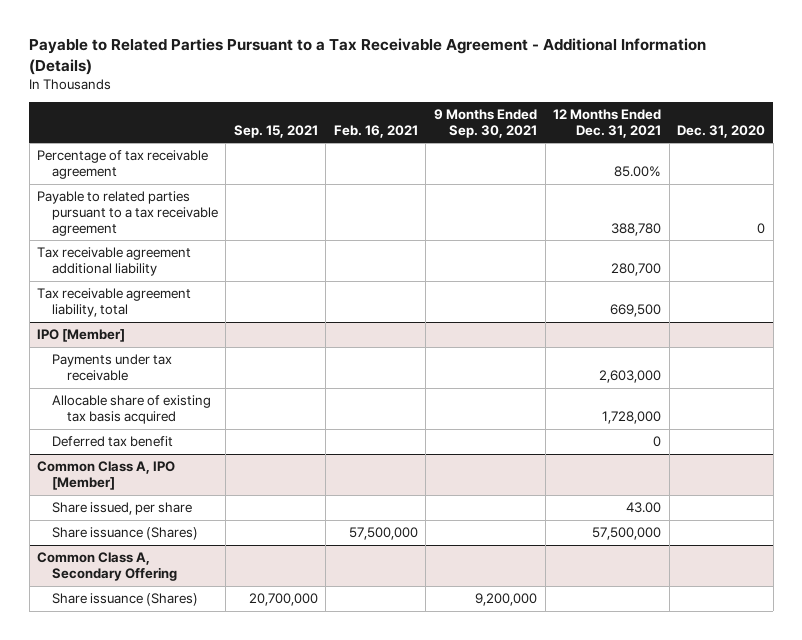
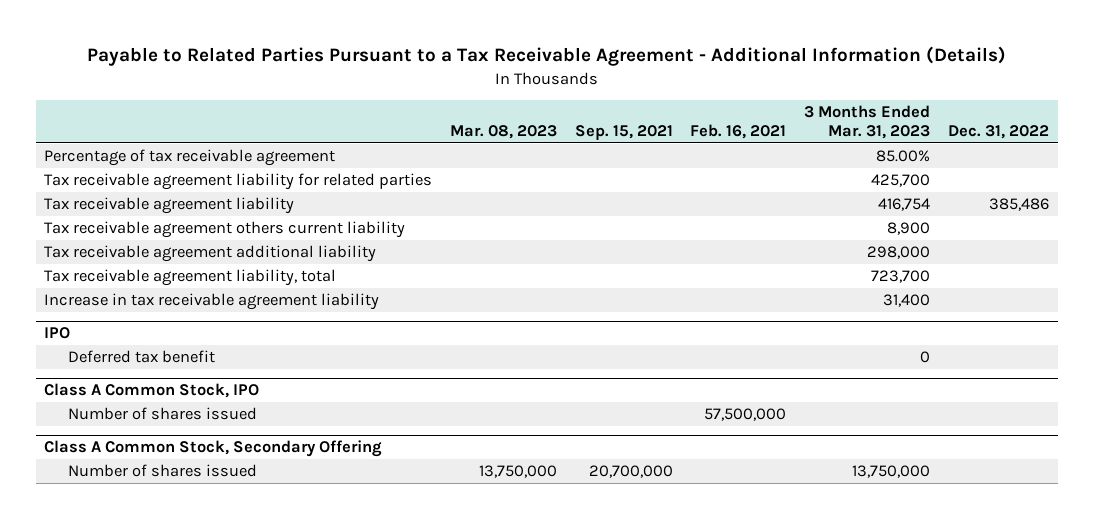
[434,108,538,138] 9 Months Ended Sep. 30, 2021 -> none
[553,108,662,138] 12 Months Ended Dec. 31, 2021 -> none
[677,124,766,138] Dec. 31, 2020 -> none
none -> [450,125,558,140] Mar. 08, 2023
none -> [804,105,931,140] 3 Months Ended Mar. 31, 2023
none -> [947,125,1049,140] Dec. 31, 2022
none -> [44,172,433,190] Tax receivable agreement liability for related parties
[37,191,218,236] Payable to related parties pursuant to a tax receivable agreement -> [44,196,295,214] Tax receivable agreement liability
none -> [44,220,406,238] Tax receivable agreement others current liability
[51,354,172,381] Payments under tax receivable -> none
[51,395,211,424] Allocable share of existing tax basis acquired -> none
none -> [44,292,380,310] Increase in tax receivable agreement liability
[37,329,126,343] IPO [Member] -> [44,327,71,340] IPO
[51,502,192,516] Share issued, per share -> none
[37,461,176,490] Common Class A, IPO [Member] -> [44,383,260,399] Class A Common Stock, IPO
[51,527,198,541] Share issuance (Shares) -> [67,406,257,420] Number of shares issued
[37,552,177,581] Common Class A, Secondary Offering -> [44,440,383,458] Class A Common Stock, Secondary Offering
[51,593,198,607] Share issuance (Shares) -> [67,463,257,477] Number of shares issued

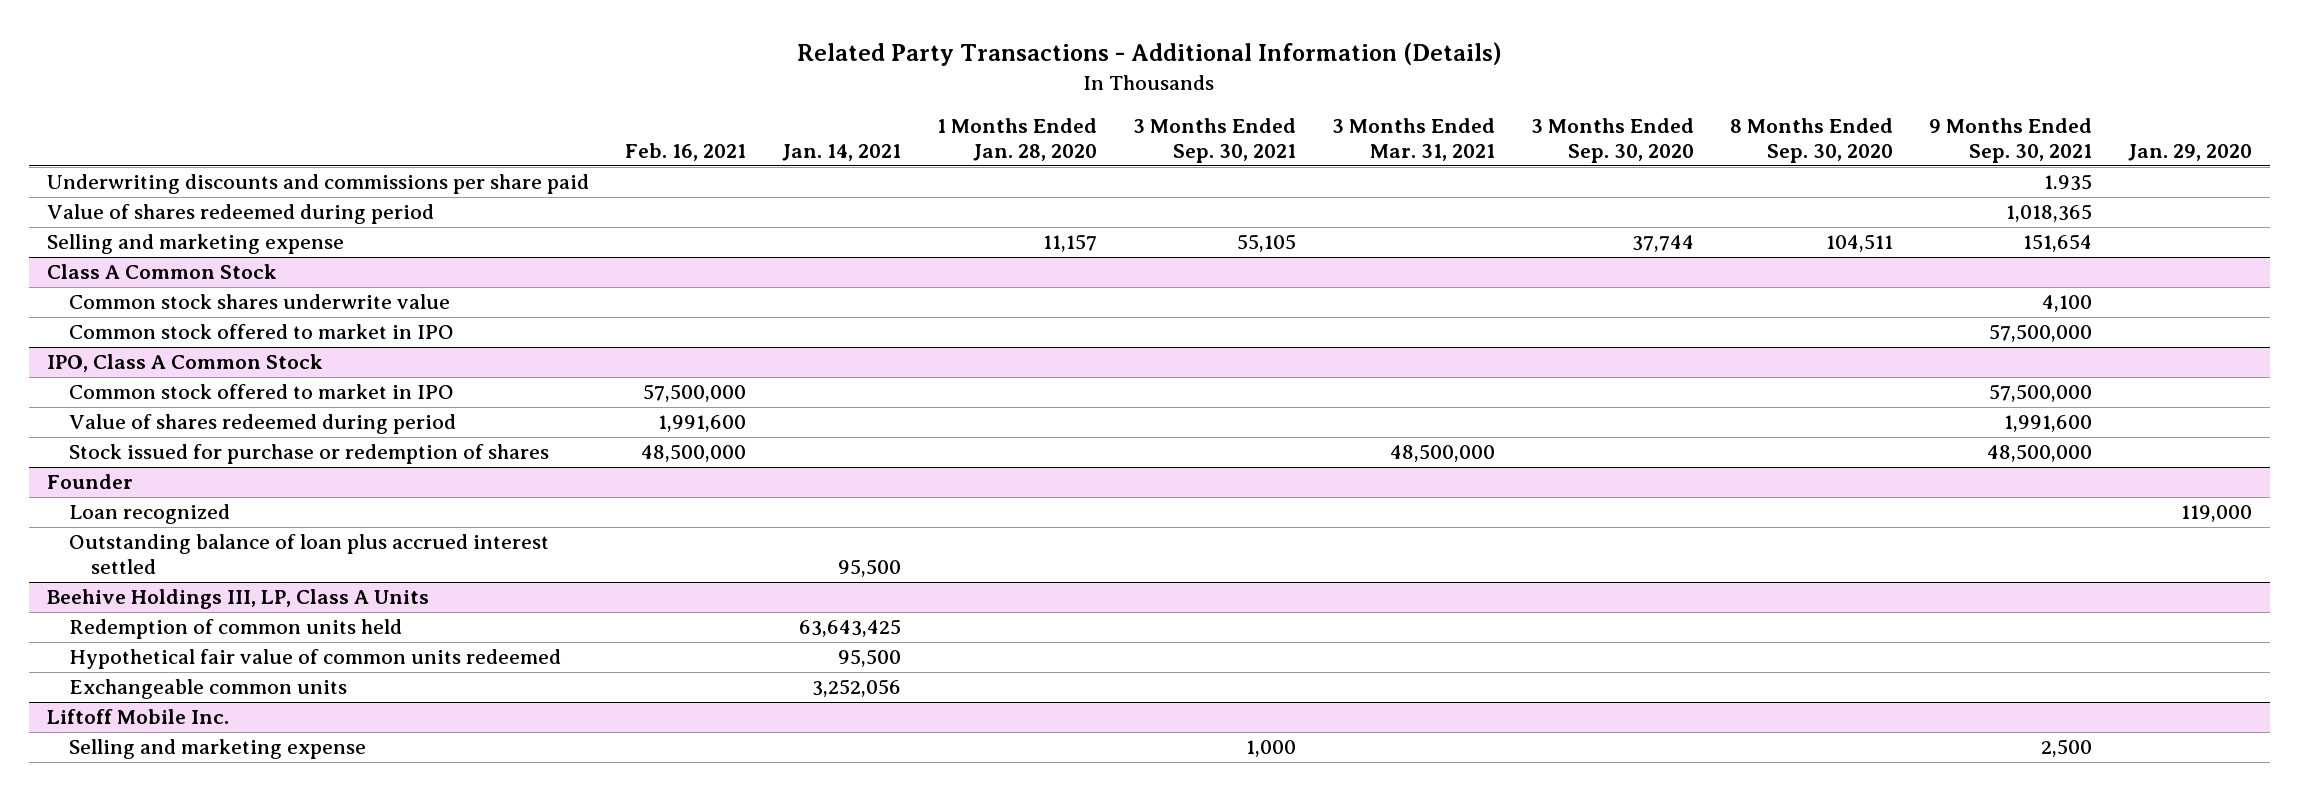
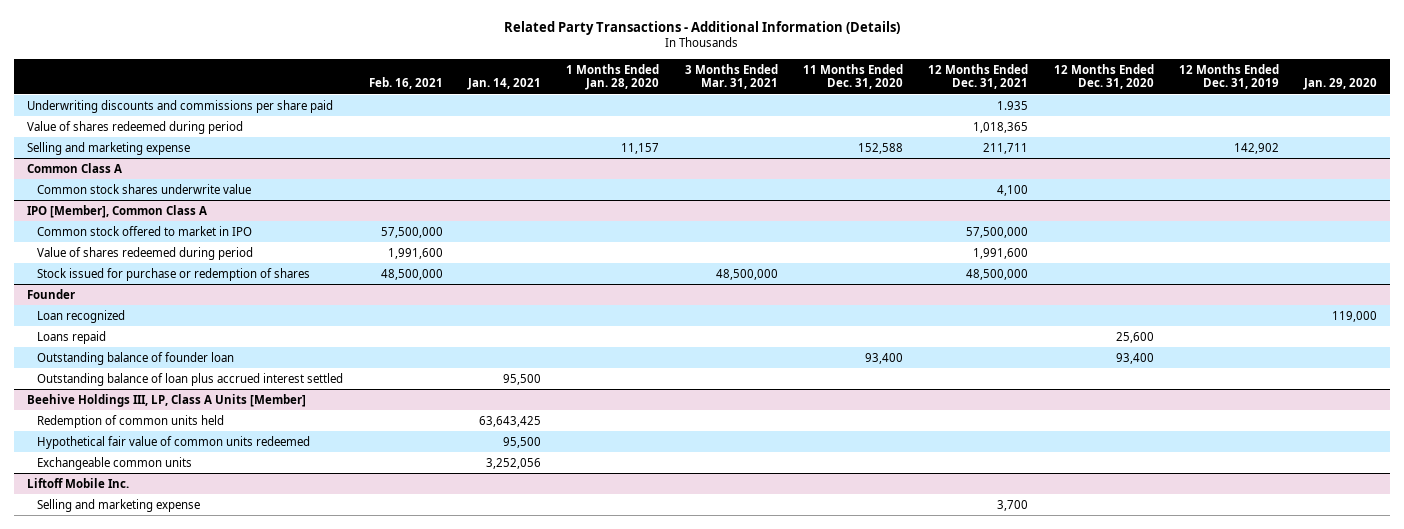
[1132,117,1296,163] 3 Months Ended Sep. 30, 2021 -> none
[1530,117,1694,163] 3 Months Ended Sep. 30, 2020 -> none
[1729,117,1893,163] 8 Months Ended Sep. 30, 2020 -> none
[1928,117,2092,163] 9 Months Ended Sep. 30, 2021 -> none
none -> [803,63,904,90] 11 Months Ended Dec. 31, 2020
none -> [928,63,1029,90] 12 Months Ended Dec. 31, 2021
none -> [1053,63,1154,90] 12 Months Ended Dec. 31, 2020
none -> [1179,63,1280,90] 12 Months Ended Dec. 31, 2019
[46,264,277,280] Class A Common Stock -> [26,162,122,173] Common Class A
[68,324,454,340] Common stock offered to market in IPO -> none
[46,354,323,373] IPO, Class A Common Stock -> [26,204,207,218] IPO [Member], Common Class A
none -> [37,330,107,344] Loans repaid
none -> [37,351,235,365] Outstanding balance of founder loan
[46,589,429,610] Beehive Holdings III, LP, Class A Units -> [26,393,306,407] Beehive Holdings III, LP, Class A Units [Member]

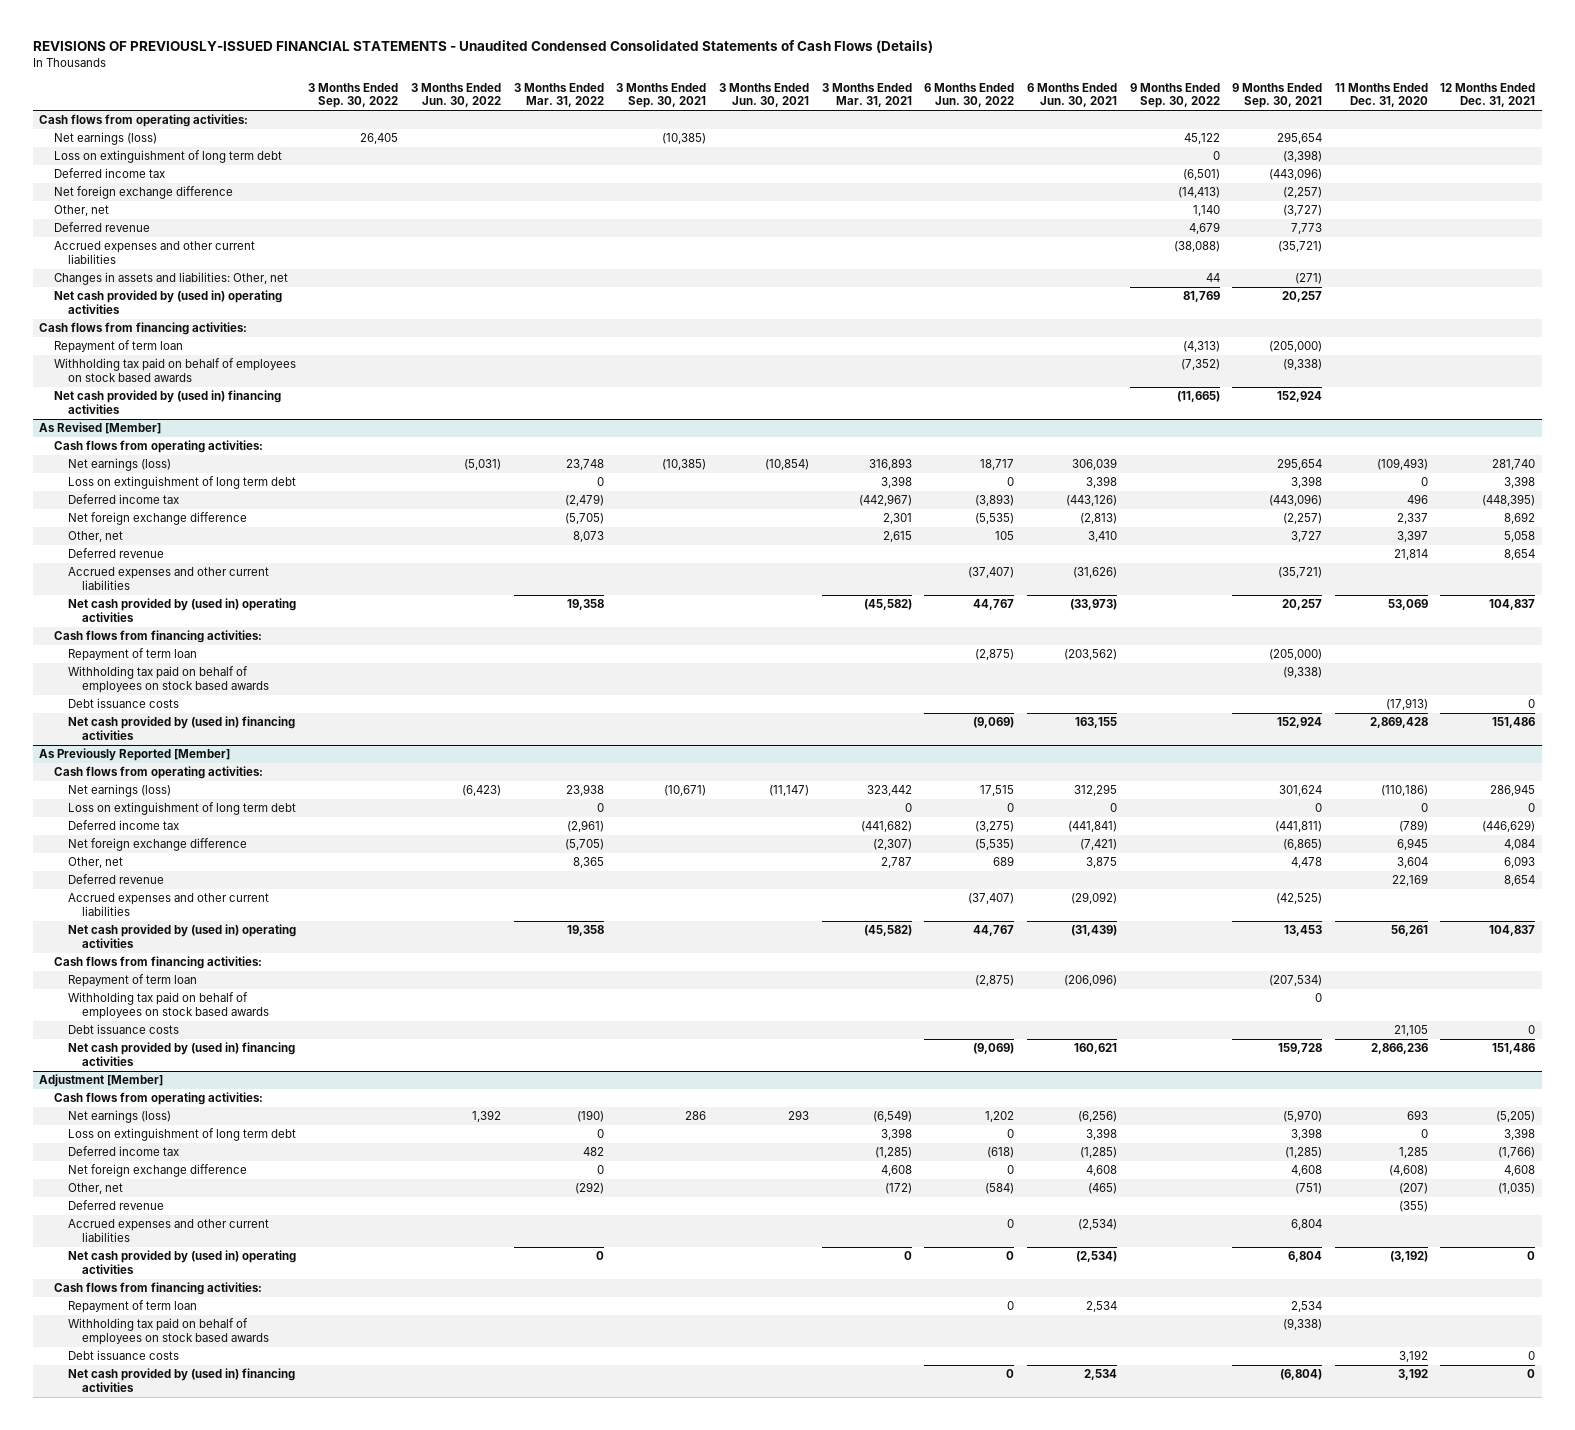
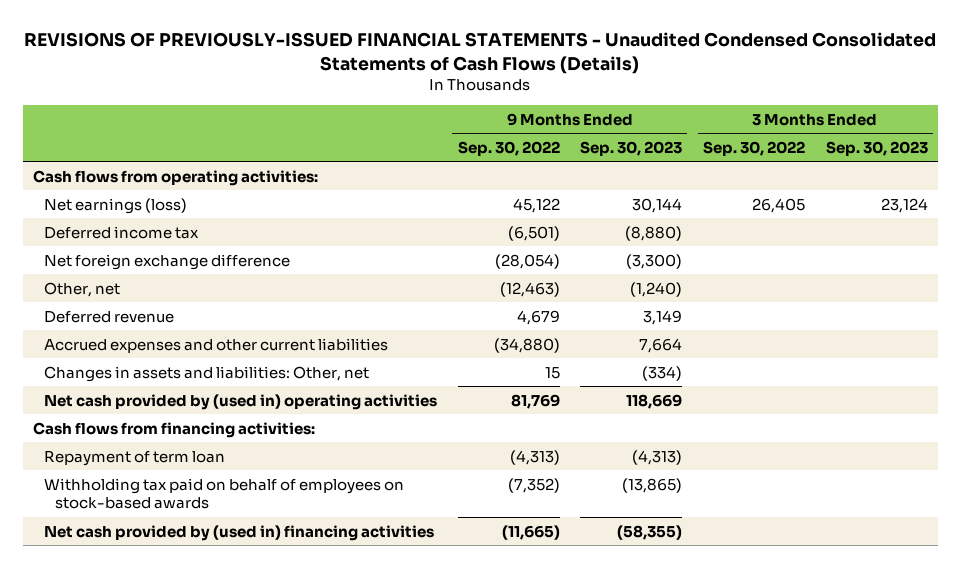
[411,82,502,108] 3 Months Ended Jun. 30, 2022 -> none
[513,82,604,108] 3 Months Ended Mar. 31, 2022 -> none
[616,82,707,109] 3 Months Ended Sep. 30, 2021 -> none
[719,82,810,108] 3 Months Ended Jun. 30, 2021 -> none
[821,82,912,108] 3 Months Ended Mar. 31, 2021 -> none
[924,82,1015,108] 6 Months Ended Jun. 30, 2022 -> none
[1026,82,1117,108] 6 Months Ended Jun. 30, 2021 -> none
[1232,82,1323,109] 9 Months Ended Sep. 30, 2021 -> none
[1334,82,1428,108] 11 Months Ended Dec. 31, 2020 -> none
[1440,82,1536,108] 12 Months Ended Dec. 31, 2021 -> none
none -> [580,140,683,156] Sep. 30, 2023
none -> [825,140,928,156] Sep. 30, 2023
[53,150,282,164] Loss on extinguishment of long term debt -> none
[1177,187,1220,199] (14,413) -> [494,253,560,269] (28,054)
[1192,205,1220,217] 1,140 -> [499,281,560,297] (12,463)
[1173,241,1220,253] (38,088) -> [493,337,560,353] (34,880)
[1205,273,1220,283] 44 -> [544,366,560,379] 15
[53,358,296,382] Withholding tax paid on behalf of employees on stock based awards -> [43,477,404,510] Withholding tax paid on behalf of employees on stock-based awards
[39,422,162,435] As Revised [Member] -> none
[53,440,263,454] Cash flows from operating activities: -> none
[67,458,171,472] Net earnings (loss) -> none
[67,476,296,490] Loss on extinguishment of long term debt -> none
[67,494,179,505] Deferred income tax -> none
[67,512,247,526] Net foreign exchange difference -> none
[67,531,123,543] Other, net -> none
[67,548,164,559] Deferred revenue -> none
[67,567,269,590] Accrued expenses and other current liabilities -> none
[67,598,296,622] Net cash provided by (used in) operating activities -> none
[53,630,262,644] Cash flows from financing activities: -> none
[67,648,197,662] Repayment of term loan -> none
[67,666,270,693] Withholding tax paid on behalf of employees on stock based awards -> none
[67,698,179,709] Debt issuance costs -> none
[67,716,295,740] Net cash provided by (used in) financing activities -> none
[39,748,231,762] As Previously Reported [Member] -> none
[53,766,263,780] Cash flows from operating activities: -> none
[67,784,171,798] Net earnings (loss) -> none
[67,802,296,816] Loss on extinguishment of long term debt -> none
[67,820,179,831] Deferred income tax -> none
[67,838,247,852] Net foreign exchange difference -> none
[67,857,123,869] Other, net -> none
[67,874,164,885] Deferred revenue -> none
[67,893,269,916] Accrued expenses and other current liabilities -> none
[67,924,296,948] Net cash provided by (used in) operating activities -> none
[53,956,262,970] Cash flows from financing activities: -> none
[67,974,197,988] Repayment of term loan -> none
[67,992,270,1019] Withholding tax paid on behalf of employees on stock based awards -> none
[67,1024,179,1035] Debt issuance costs -> none
[67,1042,295,1066] Net cash provided by (used in) financing activities -> none
[39,1074,164,1088] Adjustment [Member] -> none
[53,1092,263,1106] Cash flows from operating activities: -> none
[67,1110,171,1124] Net earnings (loss) -> none
[67,1128,296,1142] Loss on extinguishment of long term debt -> none
[67,1146,179,1157] Deferred income tax -> none
[67,1164,247,1178] Net foreign exchange difference -> none
[67,1183,123,1195] Other, net -> none
[67,1200,164,1211] Deferred revenue -> none
[67,1219,269,1242] Accrued expenses and other current liabilities -> none
[67,1250,296,1274] Net cash provided by (used in) operating activities -> none
[53,1282,262,1296] Cash flows from financing activities: -> none
[67,1300,197,1314] Repayment of term loan -> none
[67,1318,270,1345] Withholding tax paid on behalf of employees on stock based awards -> none
[67,1350,179,1361] Debt issuance costs -> none
[67,1368,295,1392] Net cash provided by (used in) financing activities -> none

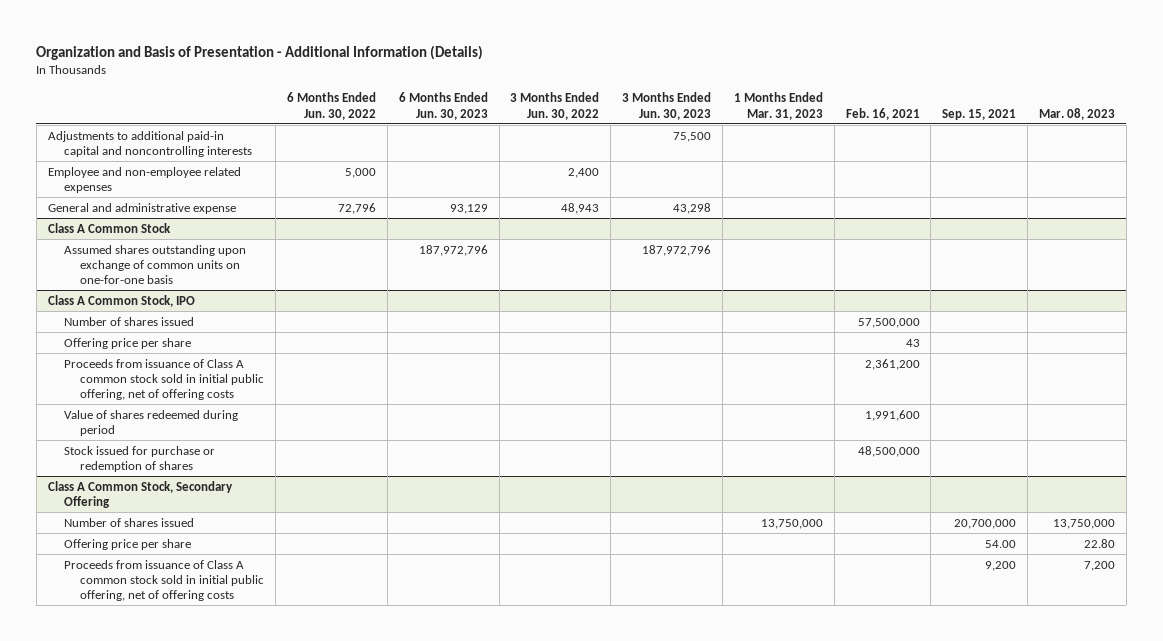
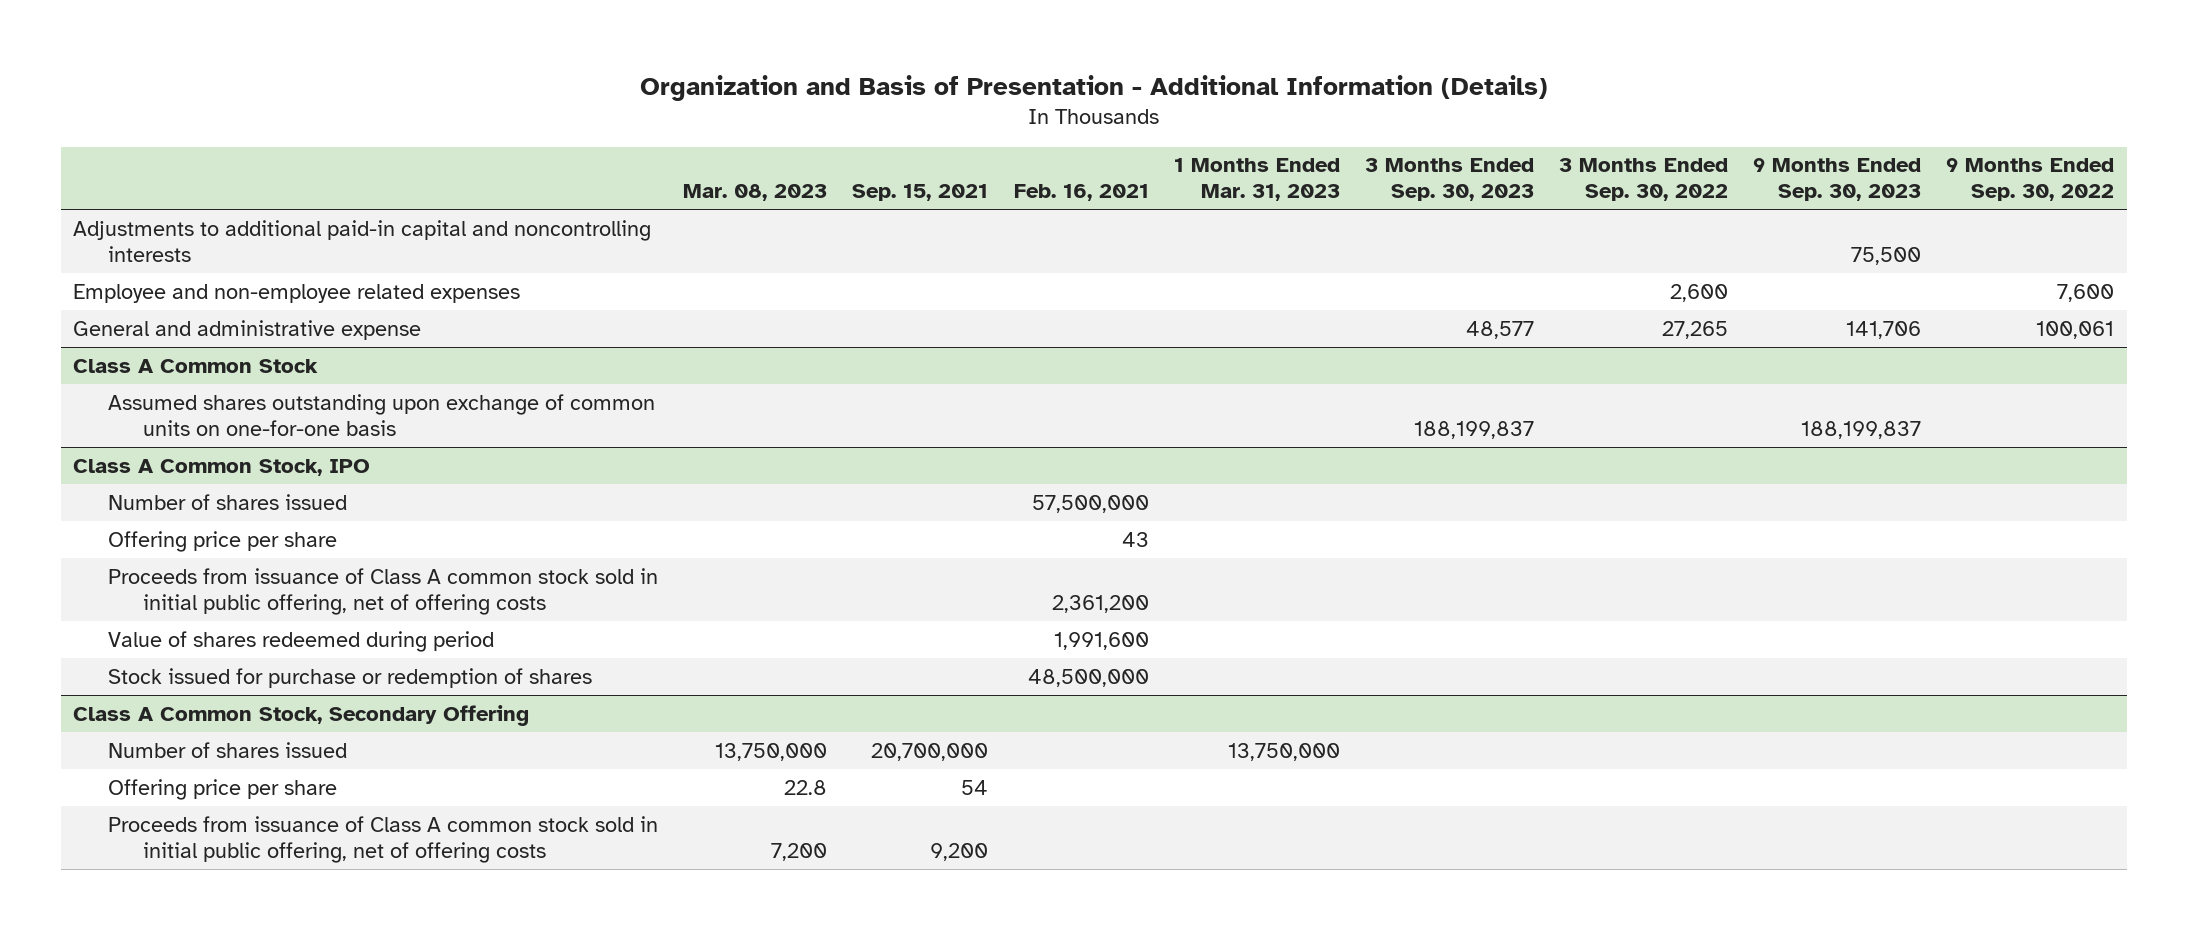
[286,92,376,120] 6 Months Ended Jun. 30, 2022 -> none
[398,92,488,120] 6 Months Ended Jun. 30, 2023 -> none
[510,92,600,120] 3 Months Ended Jun. 30, 2022 -> none
[622,92,712,120] 3 Months Ended Jun. 30, 2023 -> none
none -> [1364,158,1534,202] 3 Months Ended Sep. 30, 2023
none -> [1558,158,1728,202] 3 Months Ended Sep. 30, 2022
none -> [1752,158,1921,202] 9 Months Ended Sep. 30, 2023
none -> [1946,158,2115,202] 9 Months Ended Sep. 30, 2022
[985,539,1017,548] 54.00 -> [961,779,989,795] 54
[1084,538,1116,548] 22.80 -> [784,779,828,795] 22.8

